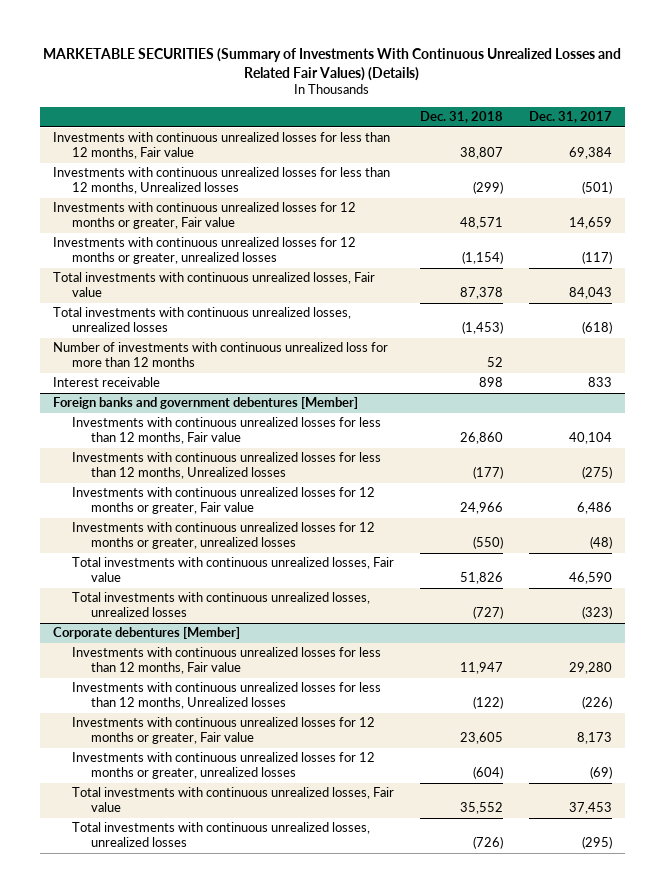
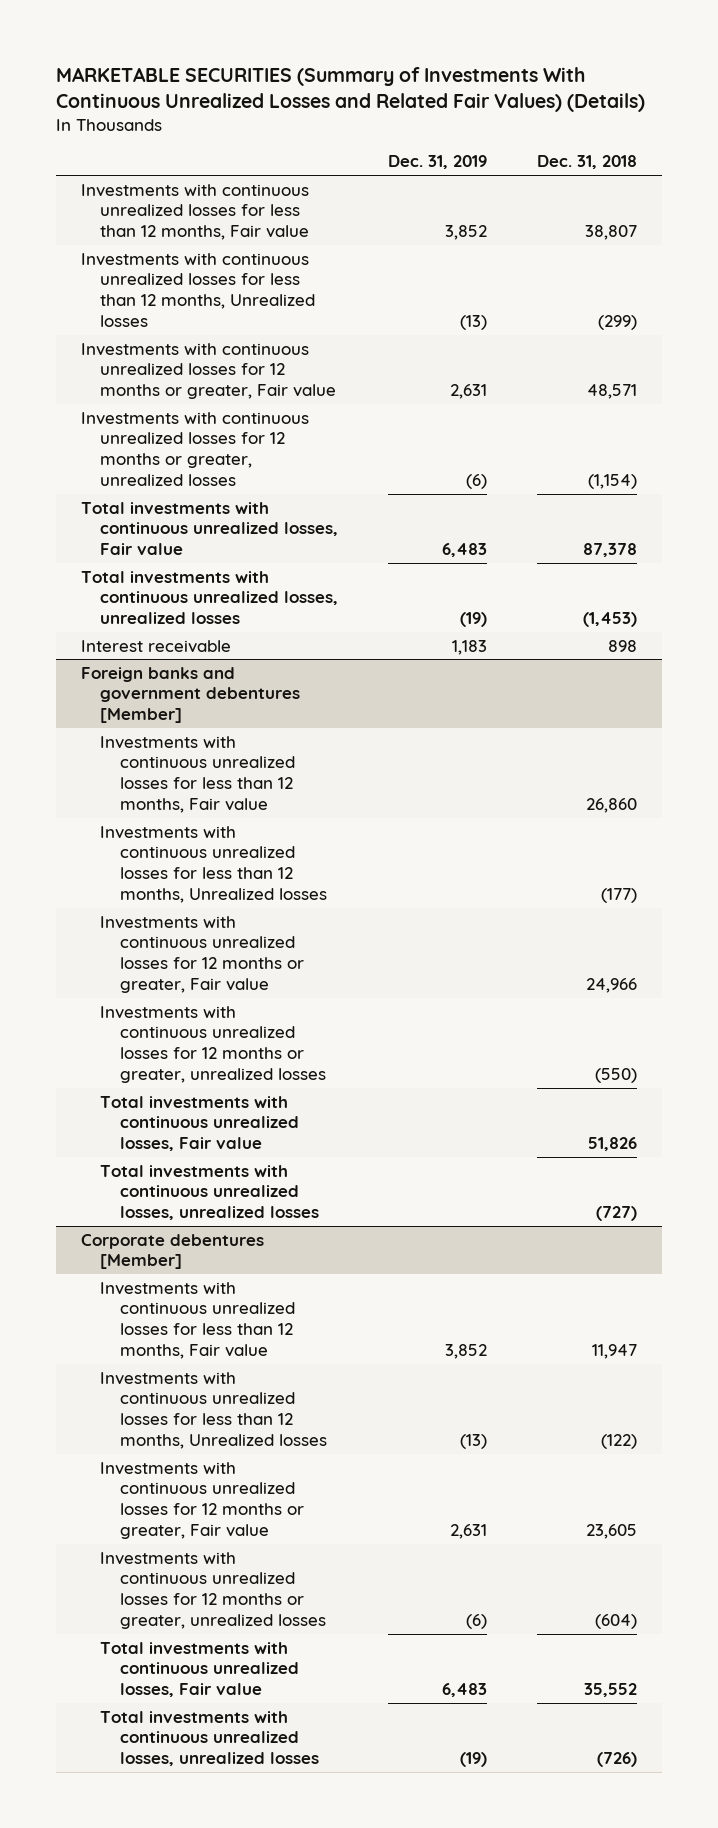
[529,111,613,124] Dec. 31, 2017 -> none
none -> [388,155,488,170] Dec. 31, 2019
[52,342,388,368] Number of investments with continuous unrealized loss for more than 12 months -> none

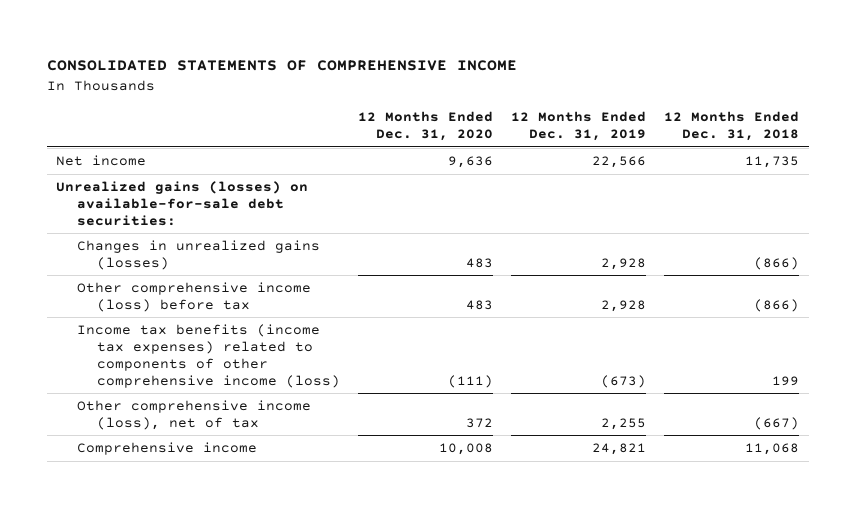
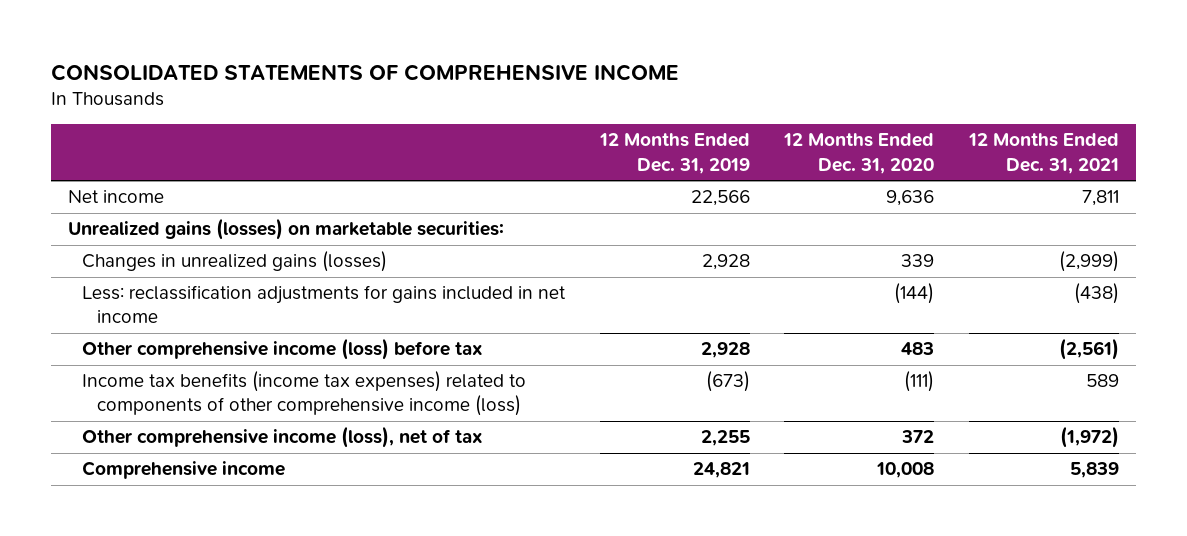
[664,111,800,142] 12 Months Ended Dec. 31, 2018 -> none
none -> [967,133,1119,174] 12 Months Ended Dec. 31, 2021
[56,181,309,226] Unrealized gains (losses) on available-for-sale debt securities: -> [67,218,504,241] Unrealized gains (losses) on marketable securities:
[466,257,494,268] 483 -> [901,254,935,268] 339
none -> [82,285,567,324] Less: reclassification adjustments for gains included in net income

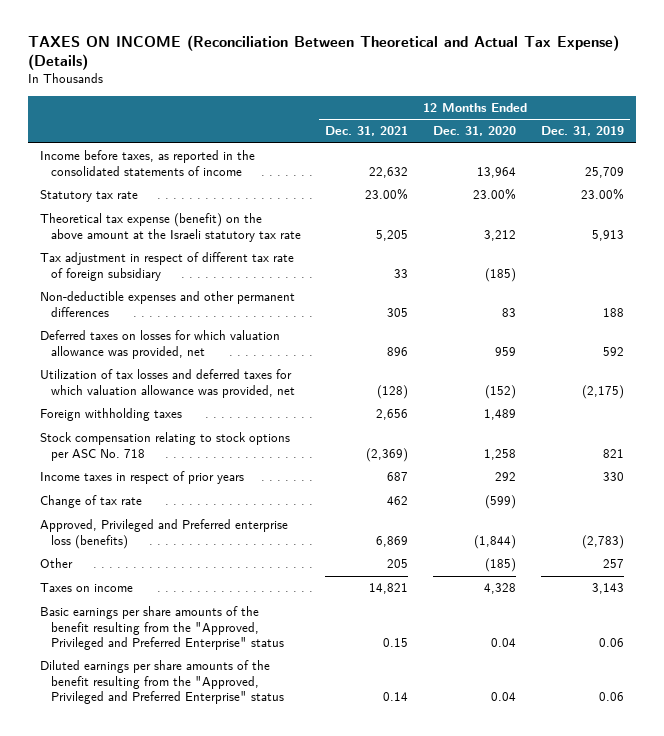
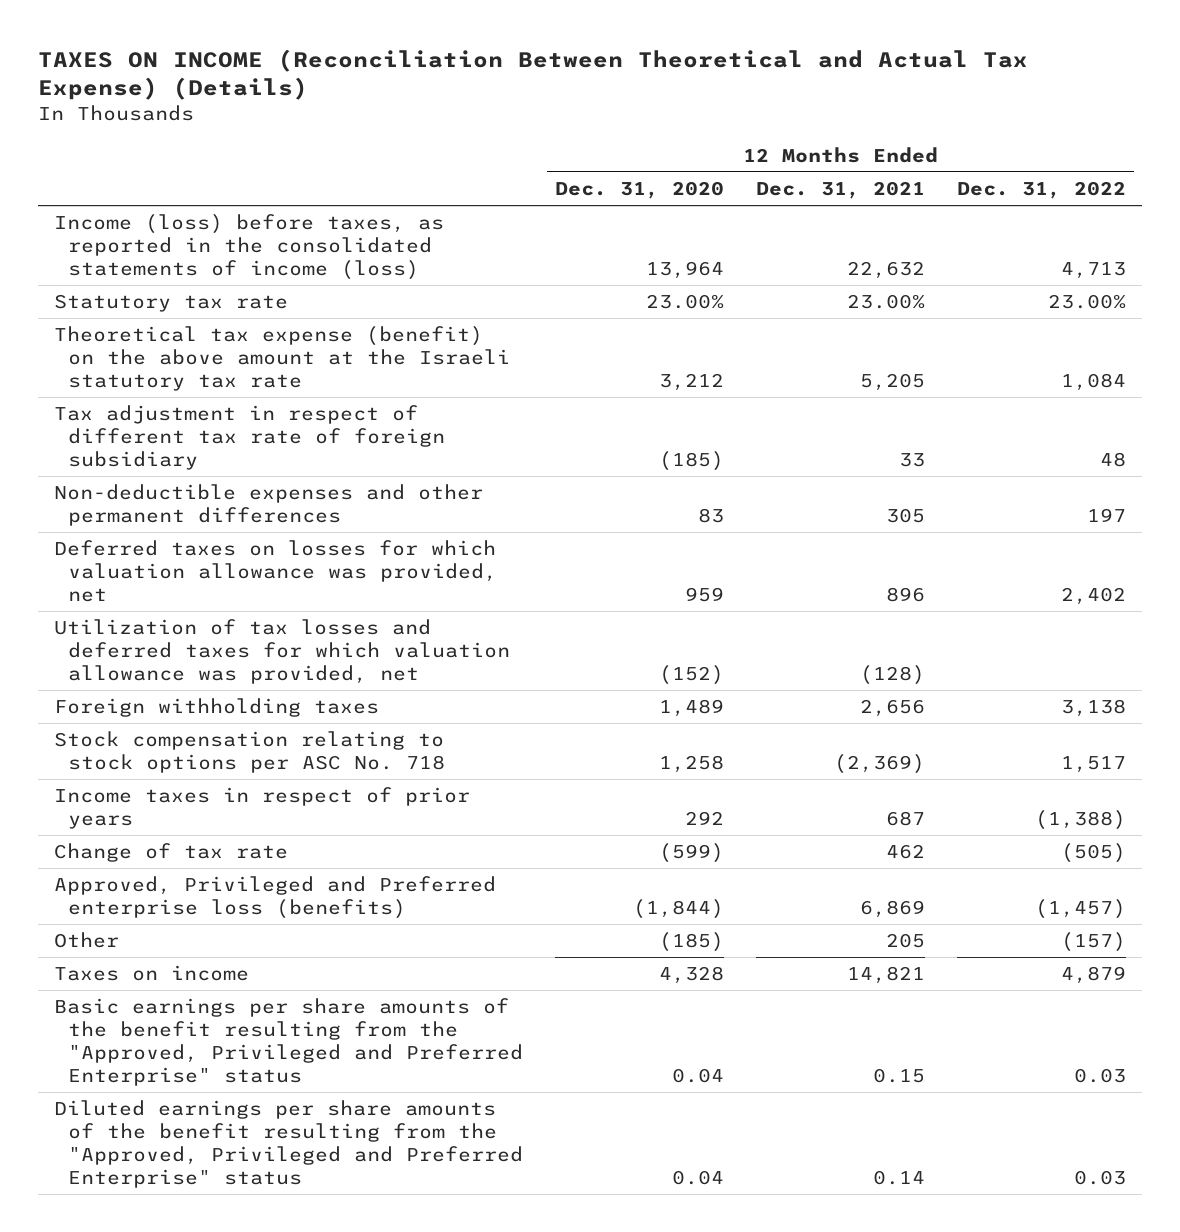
[540,126,624,137] Dec. 31, 2019 -> none
none -> [957,180,1127,199] Dec. 31, 2022
[39,150,255,176] Income before taxes, as reported in the consolidated statements of income -> [53,214,444,280] Income (loss) before taxes, as reported in the consolidated statements of income (loss)

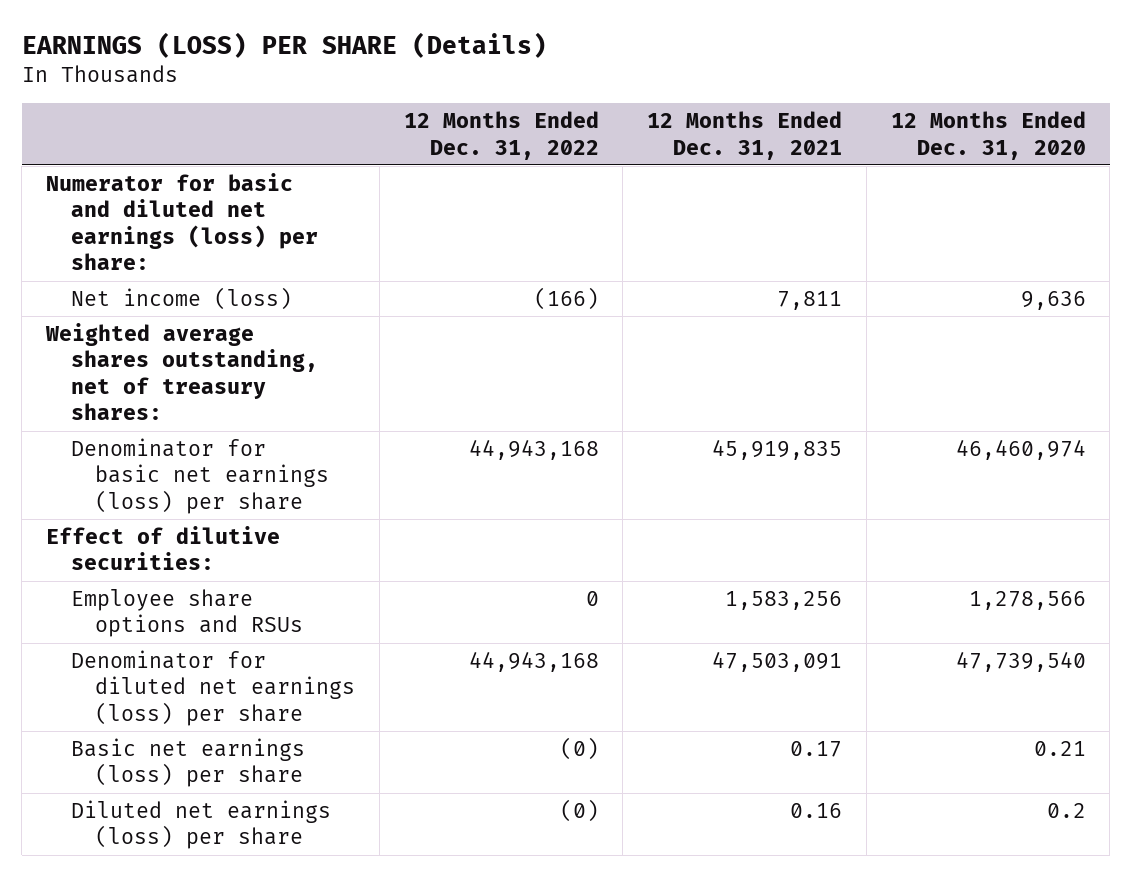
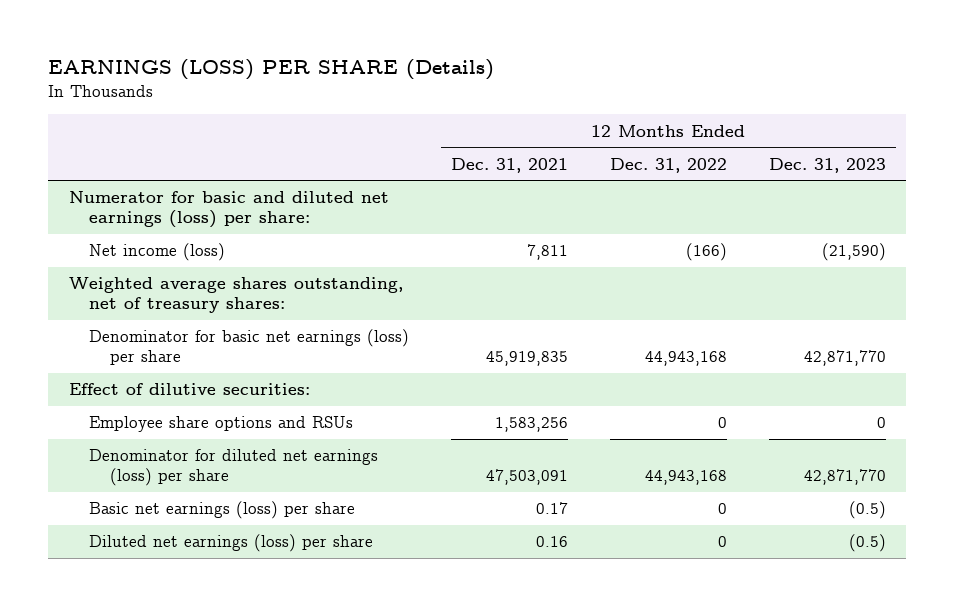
[890,111,1086,160] 12 Months Ended Dec. 31, 2020 -> none
none -> [768,157,886,173] Dec. 31, 2023
[559,736,599,760] (0) -> [717,503,727,515] 0
[559,798,599,822] (0) -> [717,536,727,548] 0

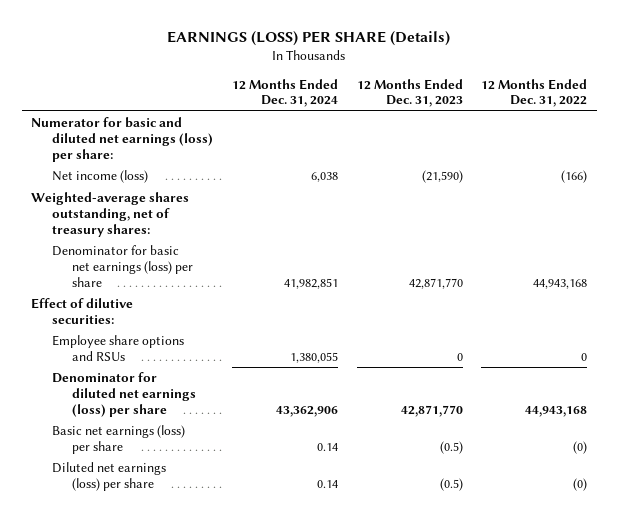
[451,157,569,173] Dec. 31, 2021 -> none
none -> [231,78,338,108] 12 Months Ended Dec. 31, 2024
[68,277,403,314] Weighted average shares outstanding, net of treasury shares: -> [31,192,190,237] Weighted-average shares outstanding, net of treasury shares:
[717,503,727,515] 0 -> [573,440,588,454] (0)
[717,536,727,548] 0 -> [573,477,588,491] (0)

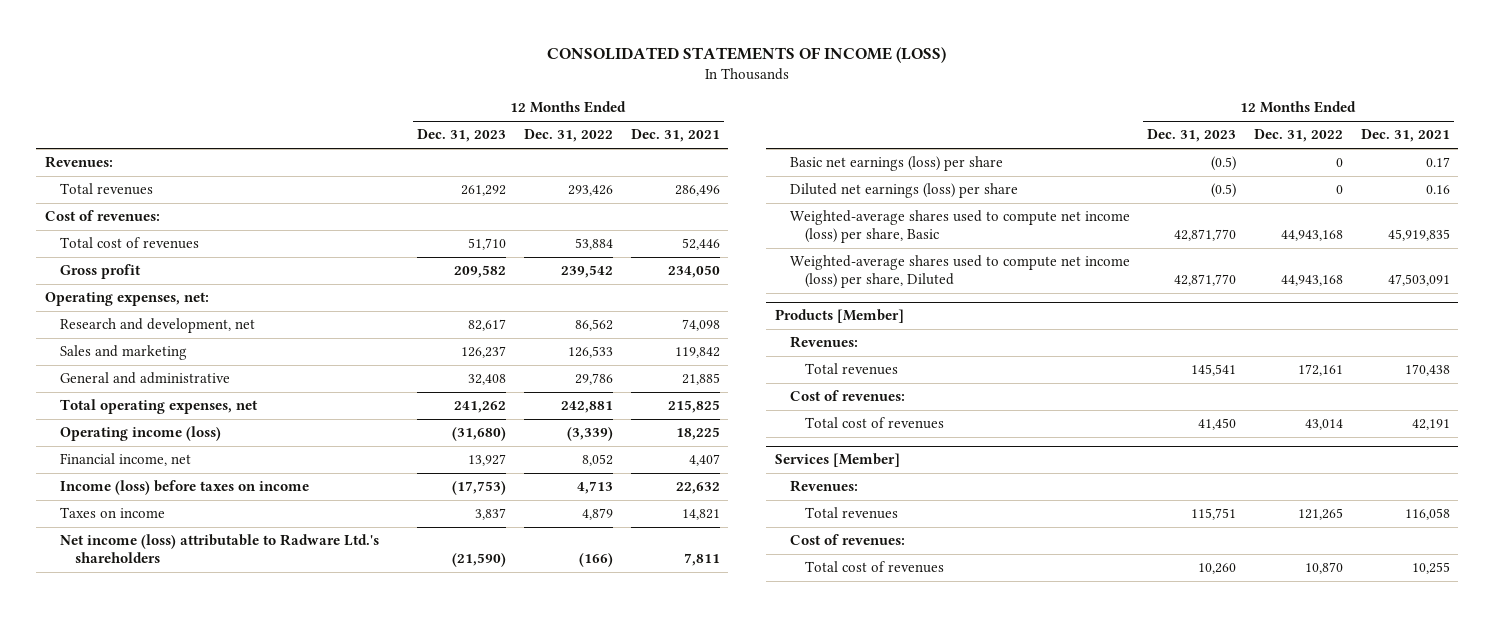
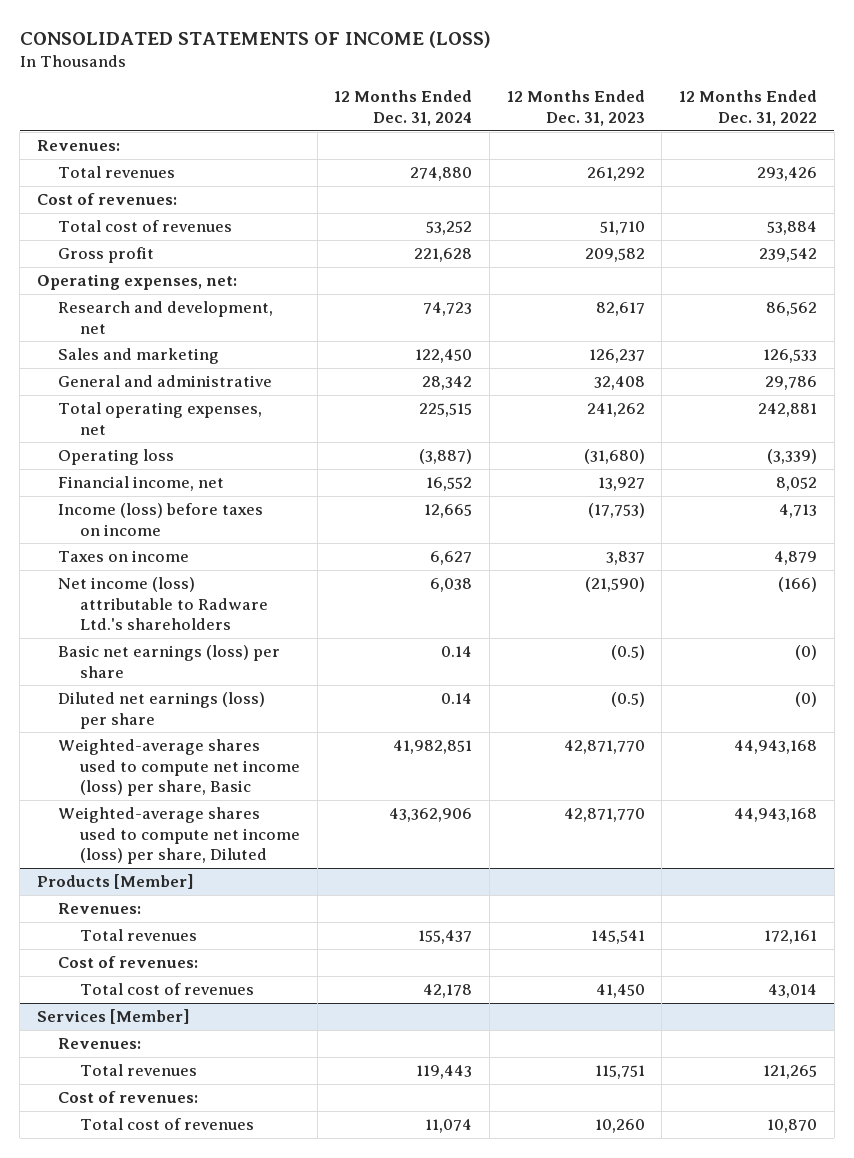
[630,129,720,143] Dec. 31, 2021 -> none
none -> [334,90,473,127] 12 Months Ended Dec. 31, 2024
[59,426,221,442] Operating income (loss) -> [58,448,175,465] Operating loss
[1335,158,1343,168] 0 -> [794,644,817,660] (0)
[1335,185,1343,195] 0 -> [794,691,817,707] (0)

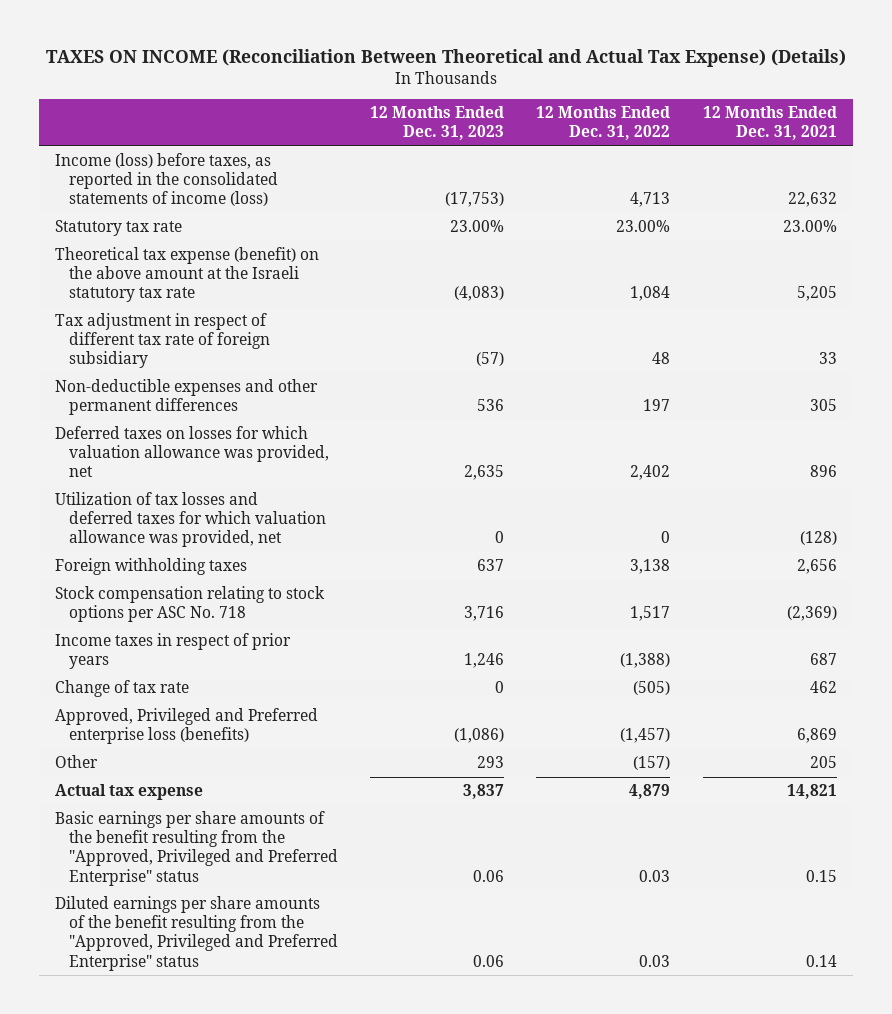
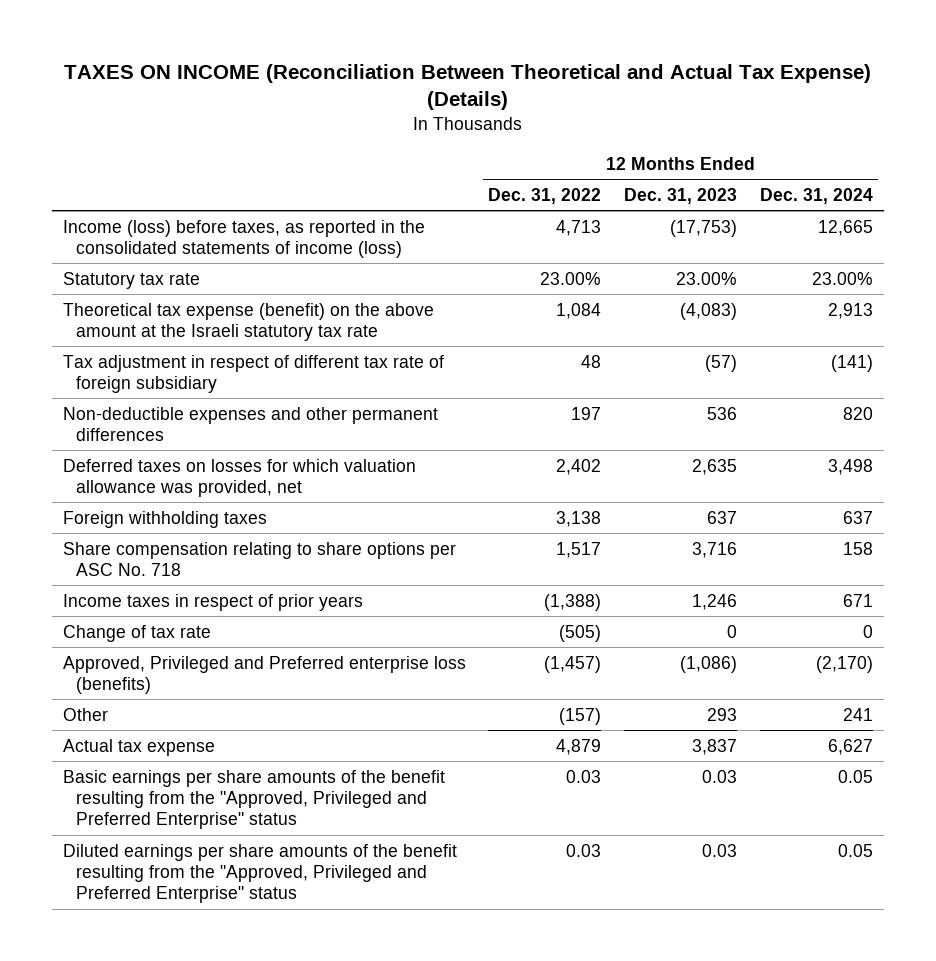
[702,106,837,141] 12 Months Ended Dec. 31, 2021 -> none
none -> [759,187,873,204] Dec. 31, 2024
[54,492,326,548] Utilization of tax losses and deferred taxes for which valuation allowance was provided, net -> none
[54,586,325,623] Stock compensation relating to stock options per ASC No. 718 -> [62,541,456,576] Share compensation relating to share options per ASC No. 718
[473,869,505,882] 0.06 -> [702,769,738,783] 0.03
[473,954,505,967] 0.06 -> [702,843,738,857] 0.03

